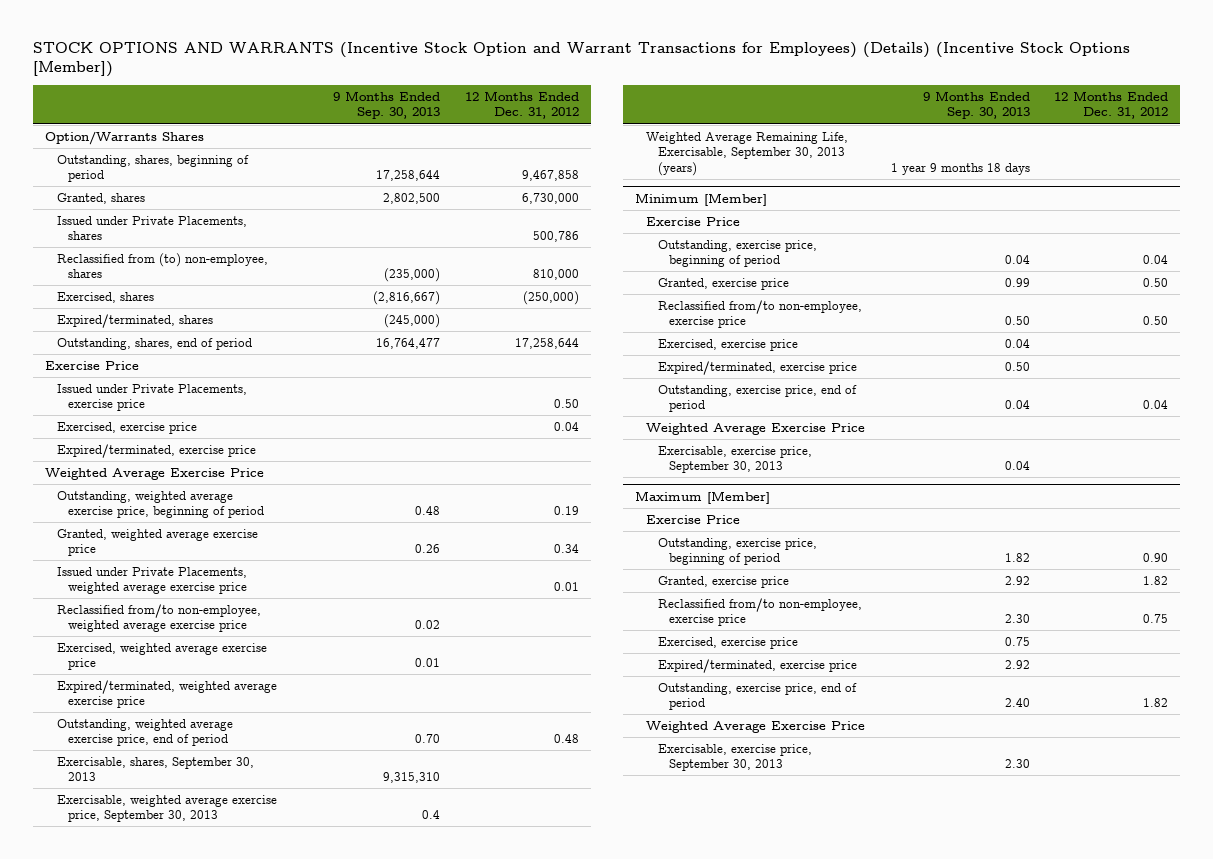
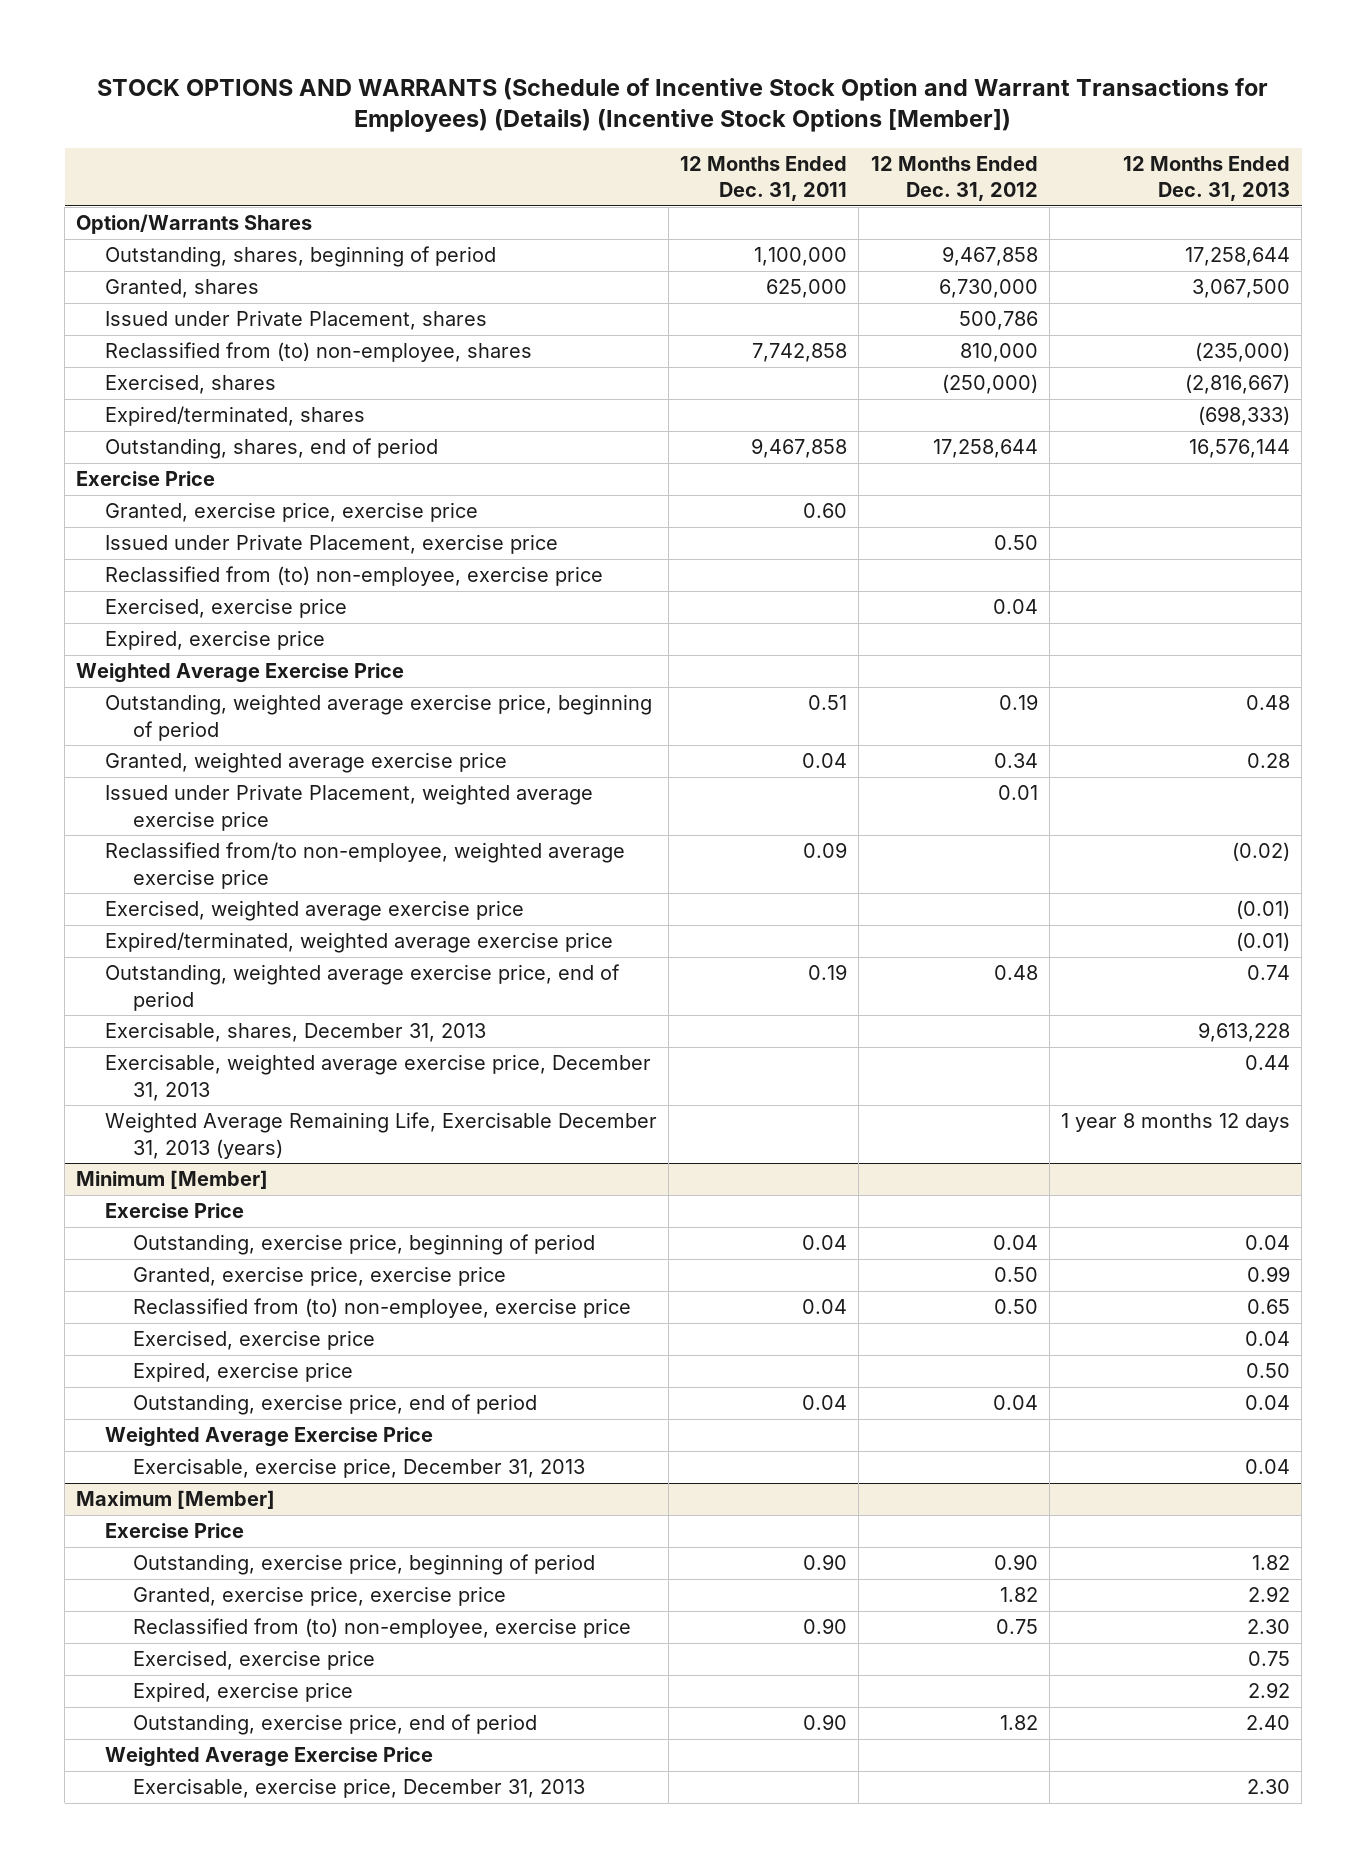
[33,41,1131,78] STOCK OPTIONS AND WARRANTS (Incentive Stock Option and Warrant Transactions for Employees) (Details) (Incentive Stock Options [Member]) -> [97,78,1269,133] STOCK OPTIONS AND WARRANTS (Schedule of Incentive Stock Option and Warrant Transactions for Employees) (Details) (Incentive Stock Options [Member])
[333,90,441,120] 9 Months Ended Sep. 30, 2013 -> none
none -> [680,156,848,202] 12 Months Ended Dec. 31, 2011
none -> [1123,156,1291,202] 12 Months Ended Dec. 31, 2013
[56,215,247,241] Issued under Private Placements, shares -> [104,310,487,331] Issued under Private Placement, shares
none -> [104,502,478,523] Granted, exercise price, exercise price
[56,383,247,412] Issued under Private Placements, exercise price -> [104,534,558,555] Issued under Private Placement, exercise price
none -> [104,566,603,587] Reclassified from (to) non-employee, exercise price
[56,443,256,458] Expired/terminated, exercise price -> [104,630,325,651] Expired, exercise price
[56,566,248,595] Issued under Private Placements, weighted average exercise price -> [104,784,593,831] Issued under Private Placement, weighted average exercise price
[56,756,254,782] Exercisable, shares, September 30, 2013 -> [104,1022,486,1043] Exercisable, shares, December 31, 2013
[56,794,277,823] Exercisable, weighted average exercise price, September 30, 2013 -> [104,1054,651,1101] Exercisable, weighted average exercise price, December 31, 2013
[646,131,849,176] Weighted Average Remaining Life, Exercisable, September 30, 2013 (years) -> [104,1112,657,1159] Weighted Average Remaining Life, Exercisable December 31, 2013 (years)
[657,277,789,290] Granted, exercise price -> [133,1266,507,1287] Granted, exercise price, exercise price
[657,299,862,329] Reclassified from/to non-employee, exercise price -> [133,1298,632,1319] Reclassified from (to) non-employee, exercise price
[657,360,857,375] Expired/terminated, exercise price -> [133,1362,354,1383] Expired, exercise price
[657,445,812,474] Exercisable, exercise price, September 30, 2013 -> [133,1458,586,1479] Exercisable, exercise price, December 31, 2013
[657,575,789,588] Granted, exercise price -> [133,1586,507,1607] Granted, exercise price, exercise price
[657,597,862,627] Reclassified from/to non-employee, exercise price -> [133,1618,632,1639] Reclassified from (to) non-employee, exercise price
[657,658,857,673] Expired/terminated, exercise price -> [133,1682,354,1703] Expired, exercise price
[657,743,812,772] Exercisable, exercise price, September 30, 2013 -> [133,1778,586,1799] Exercisable, exercise price, December 31, 2013

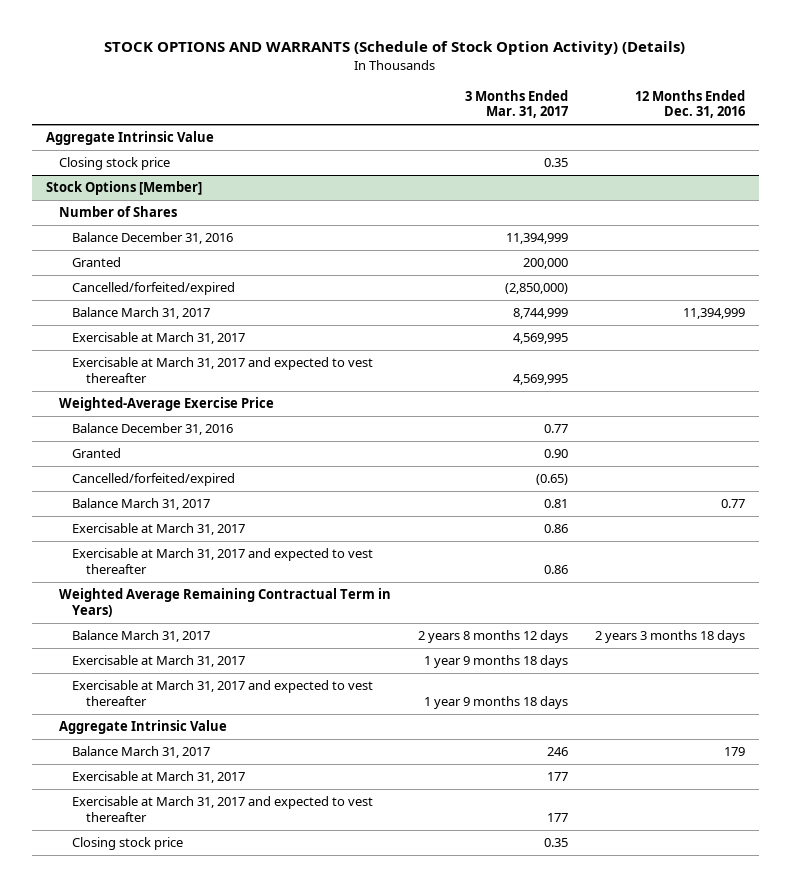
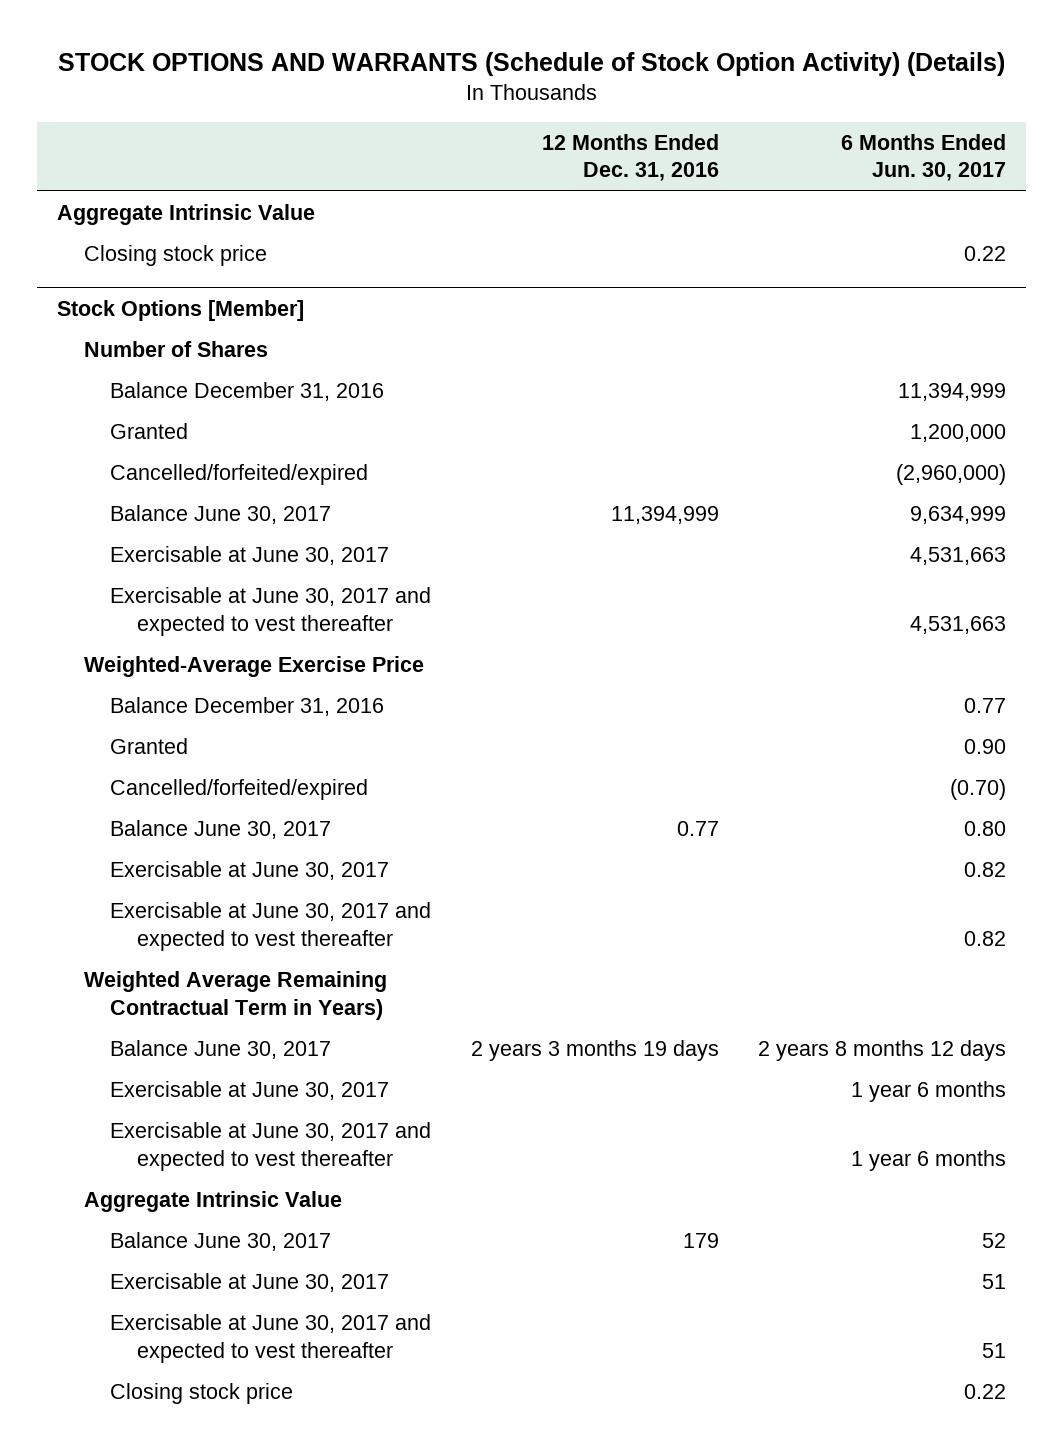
[465,89,569,119] 3 Months Ended Mar. 31, 2017 -> none
none -> [841,133,1007,182] 6 Months Ended Jun. 30, 2017
[72,307,211,320] Balance March 31, 2017 -> [110,505,332,525] Balance June 30, 2017
[72,332,246,345] Exercisable at March 31, 2017 -> [110,546,390,566] Exercisable at June 30, 2017
[72,357,374,384] Exercisable at March 31, 2017 and expected to vest thereafter -> [110,587,432,636] Exercisable at June 30, 2017 and expected to vest thereafter
[72,498,211,511] Balance March 31, 2017 -> [110,820,332,840] Balance June 30, 2017
[72,523,246,536] Exercisable at March 31, 2017 -> [110,861,390,881] Exercisable at June 30, 2017
[72,548,374,575] Exercisable at March 31, 2017 and expected to vest thereafter -> [110,902,432,951] Exercisable at June 30, 2017 and expected to vest thereafter
[72,630,211,643] Balance March 31, 2017 -> [110,1040,332,1060] Balance June 30, 2017
[595,630,746,644] 2 years 3 months 18 days -> [470,1040,719,1062] 2 years 3 months 19 days
[72,655,246,668] Exercisable at March 31, 2017 -> [110,1081,390,1101] Exercisable at June 30, 2017
[72,680,374,707] Exercisable at March 31, 2017 and expected to vest thereafter -> [110,1122,432,1171] Exercisable at June 30, 2017 and expected to vest thereafter
[72,746,211,759] Balance March 31, 2017 -> [110,1232,332,1252] Balance June 30, 2017
[72,771,246,784] Exercisable at March 31, 2017 -> [110,1273,390,1293] Exercisable at June 30, 2017
[72,796,374,823] Exercisable at March 31, 2017 and expected to vest thereafter -> [110,1314,432,1363] Exercisable at June 30, 2017 and expected to vest thereafter

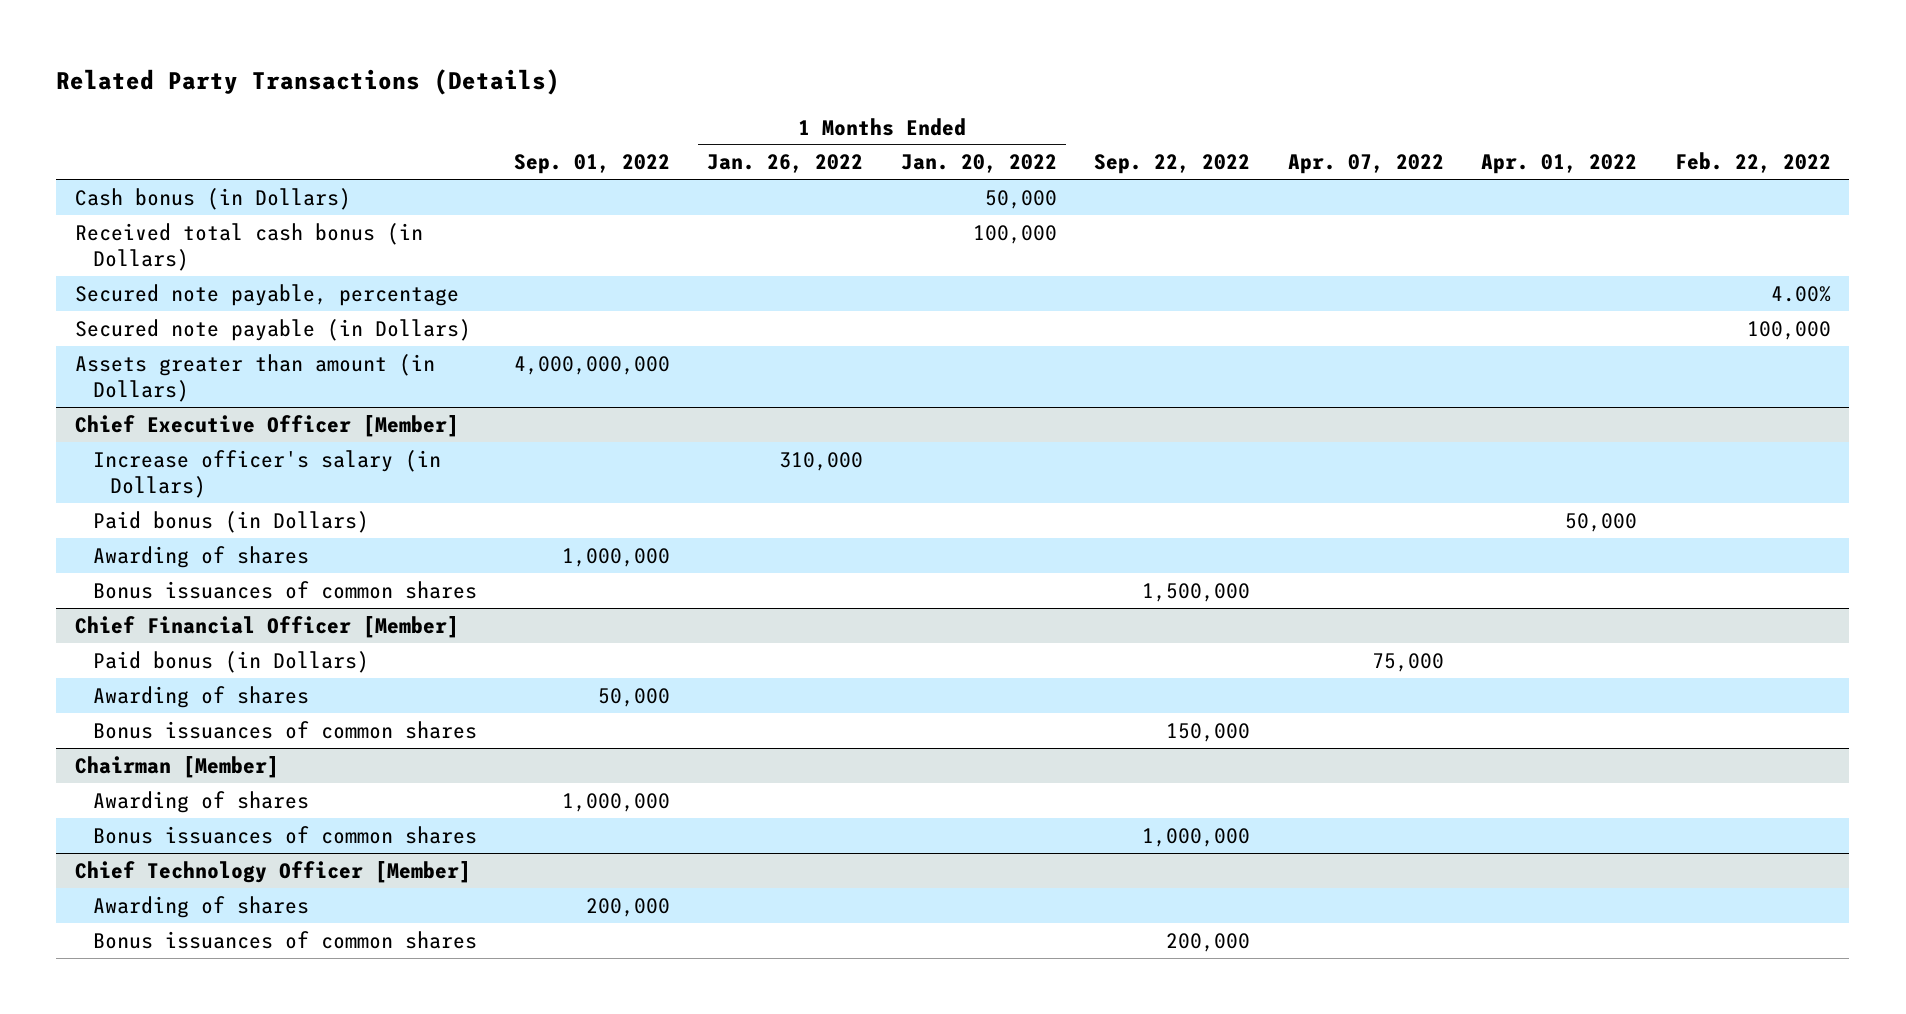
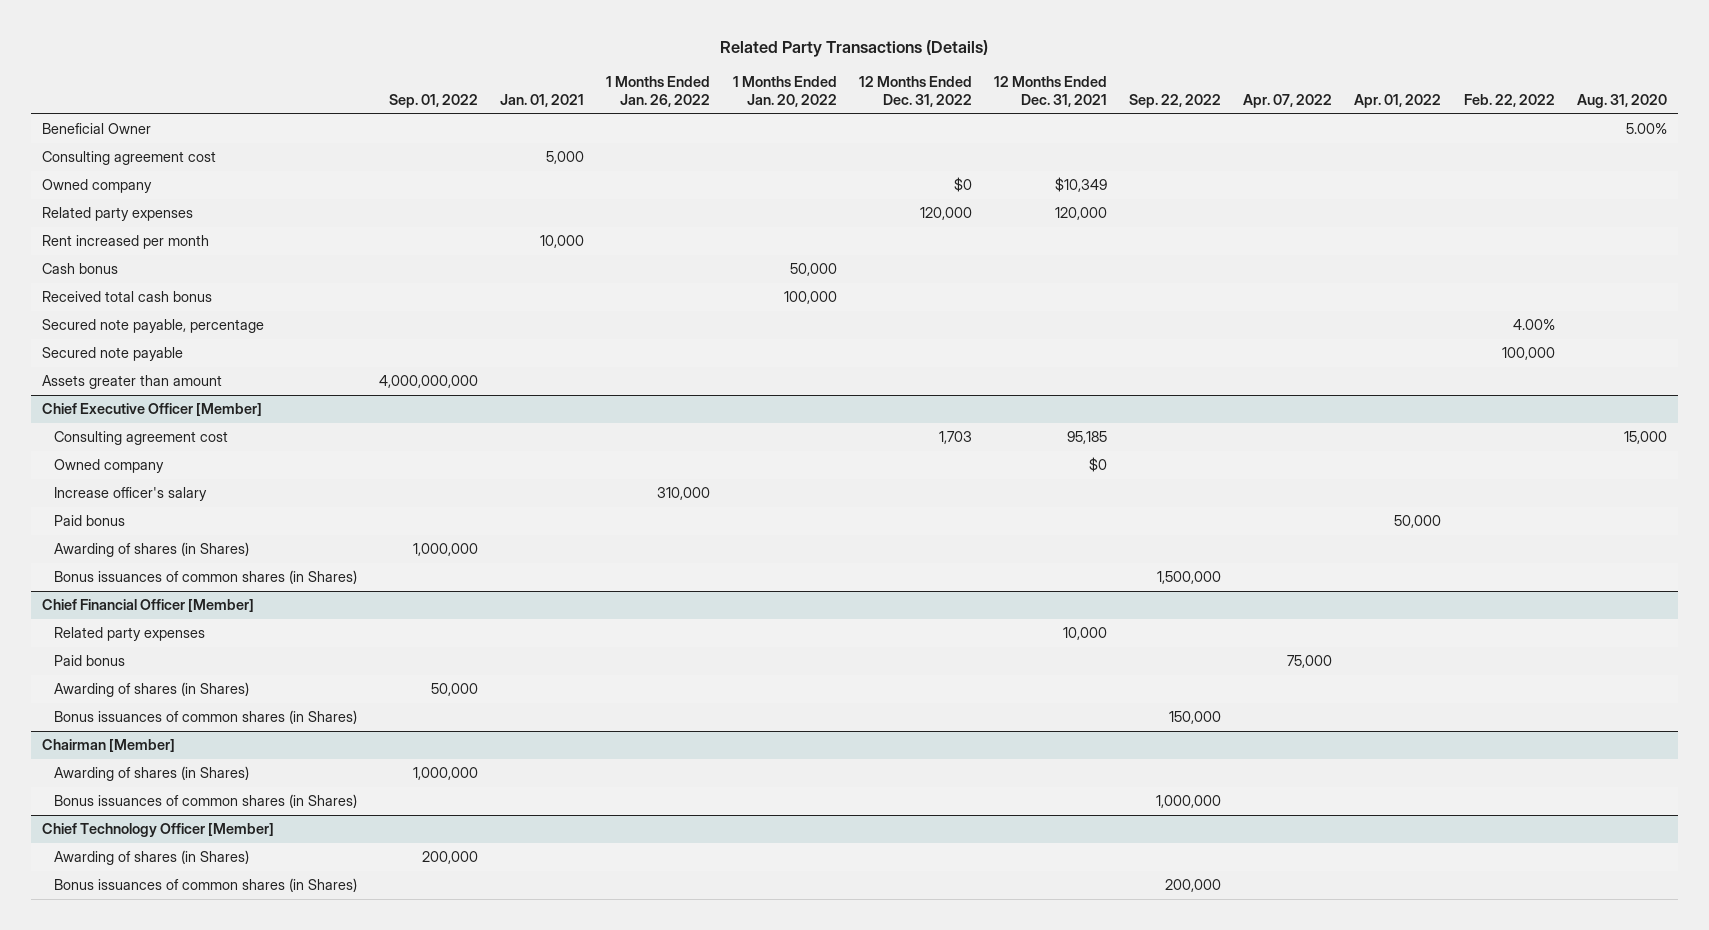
none -> [500,93,585,107] Jan. 01, 2021
none -> [858,75,972,107] 12 Months Ended Dec. 31, 2022
none -> [993,75,1107,107] 12 Months Ended Dec. 31, 2021
none -> [1576,93,1667,108] Aug. 31, 2020
none -> [41,123,151,135] Beneficial Owner
none -> [41,151,216,166] Consulting agreement cost
none -> [41,179,152,194] Owned company
none -> [41,207,193,222] Related party expenses
none -> [41,235,209,250] Rent increased per month
[75,187,352,210] Cash bonus (in Dollars) -> [41,263,118,275] Cash bonus
[75,222,424,271] Received total cash bonus (in Dollars) -> [41,291,212,303] Received total cash bonus
[75,318,472,341] Secured note payable (in Dollars) -> [41,347,183,362] Secured note payable
[75,353,436,402] Assets greater than amount (in Dollars) -> [41,375,222,390] Assets greater than amount
none -> [53,431,228,446] Consulting agreement cost
none -> [53,459,164,474] Owned company
[92,449,441,498] Increase officer's salary (in Dollars) -> [53,487,207,502] Increase officer's salary
[92,510,369,533] Paid bonus (in Dollars) -> [53,515,125,527] Paid bonus
[92,545,309,568] Awarding of shares -> [53,542,249,558] Awarding of shares (in Shares)
[92,580,477,599] Bonus issuances of common shares -> [53,570,357,585] Bonus issuances of common shares (in Shares)
none -> [53,627,205,642] Related party expenses
[92,650,369,673] Paid bonus (in Dollars) -> [53,655,125,667] Paid bonus
[92,685,309,708] Awarding of shares -> [53,682,249,698] Awarding of shares (in Shares)
[92,720,477,739] Bonus issuances of common shares -> [53,710,357,725] Bonus issuances of common shares (in Shares)
[92,790,309,813] Awarding of shares -> [53,766,249,782] Awarding of shares (in Shares)
[92,825,477,844] Bonus issuances of common shares -> [53,794,357,809] Bonus issuances of common shares (in Shares)
[92,895,309,918] Awarding of shares -> [53,850,249,866] Awarding of shares (in Shares)
[92,930,477,949] Bonus issuances of common shares -> [53,878,357,893] Bonus issuances of common shares (in Shares)

